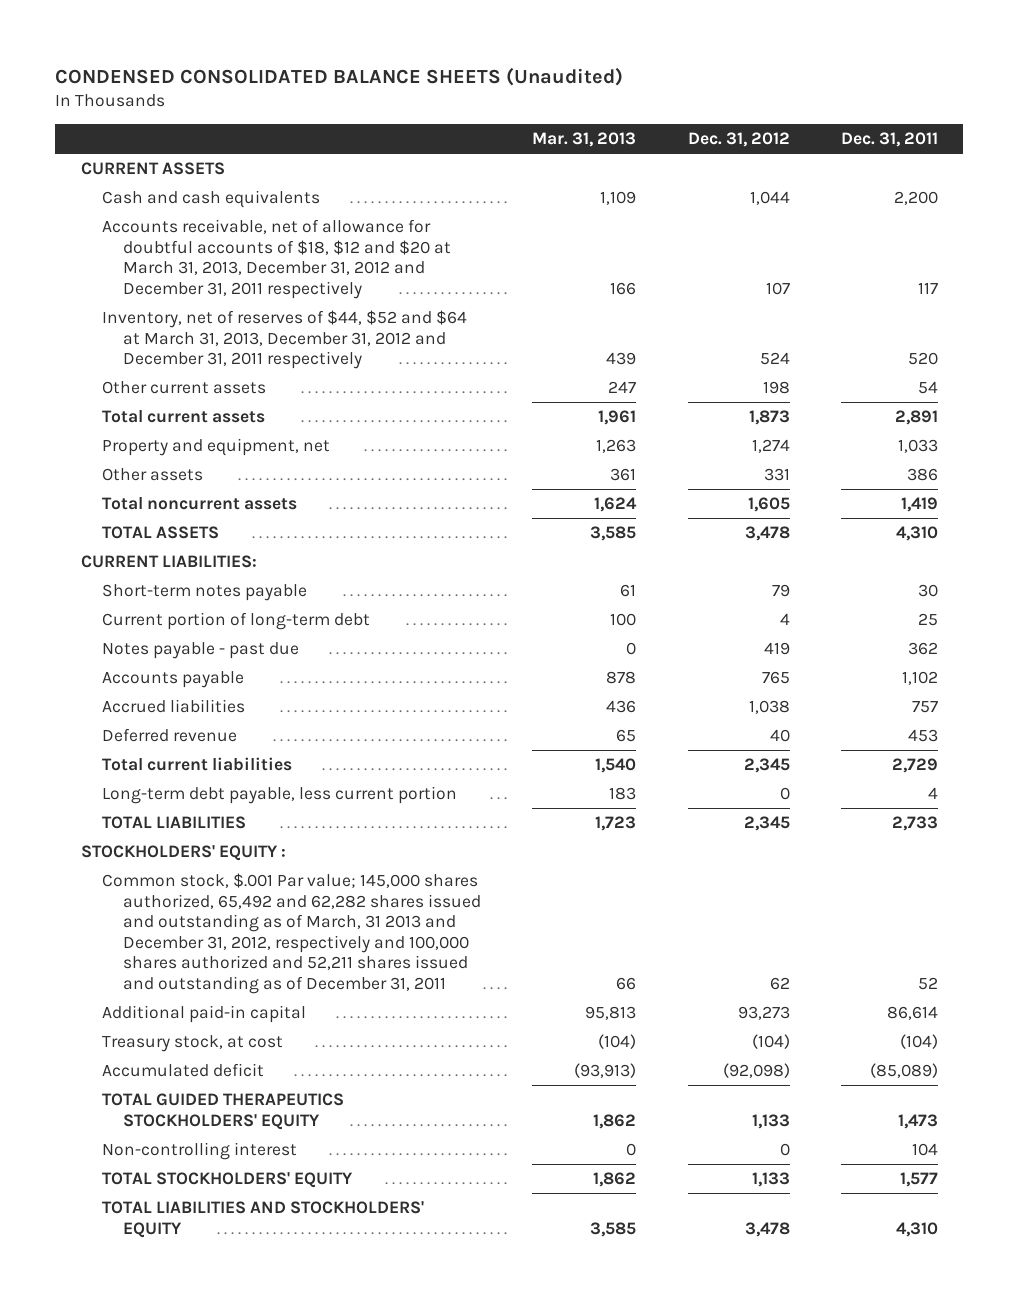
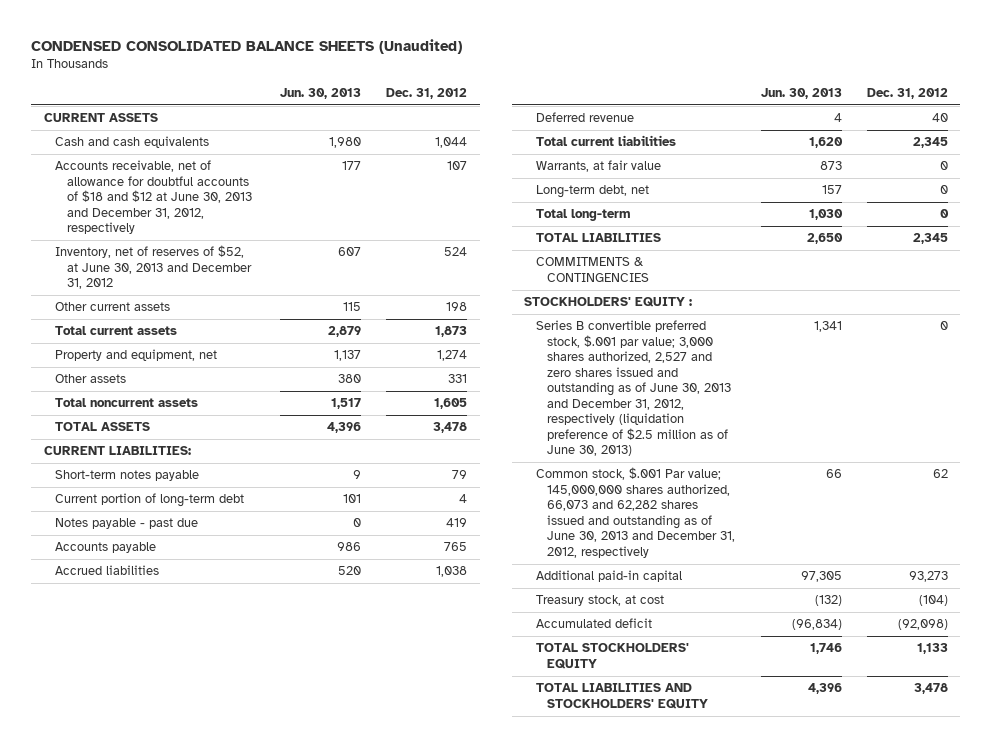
[532,132,637,148] Mar. 31, 2013 -> none
[840,132,938,148] Dec. 31, 2011 -> none
none -> [280,87,362,99] Jun. 30, 2013
[102,219,452,299] Accounts receivable, net of allowance for doubtful accounts of $18, $12 and $20 at March 31, 2013, December 31, 2012 and December 31, 2011 respectively -> [55,160,252,235] Accounts receivable, net of allowance for doubtful accounts of $18 and $12 at June 30, 2013 and December 31, 2012, respectively
[102,310,468,370] Inventory, net of reserves of $44, $52 and $64 at March 31, 2013, December 31, 2012 and December 31, 2011 respectively -> [55,245,252,290] Inventory, net of reserves of $52, at June 30, 2013 and December 31, 2012
[102,786,458,805] Long-term debt payable, less current portion -> none
none -> [535,160,661,173] Warrants, at fair value
none -> [535,185,649,199] Long-term debt, net
none -> [535,209,631,222] Total long-term
none -> [535,257,650,282] COMMITMENTS & CONTINGENCIES
none -> [535,320,732,457] Series B convertible preferred stock, $.001 par value; 3,000 shares authorized, 2,527 and zero shares issued and outstanding as of June 30, 2013 and December 31, 2012, respectively (liquidation preference of $2.5 million as of June 30, 2013)
[102,873,482,994] Common stock, $.001 Par value; 145,000 shares authorized, 65,492 and 62,282 shares issued and outstanding as of March, 31 2013 and December 31, 2012, respectively and 100,000 shares authorized and 52,211 shares issued and outstanding as of December 31, 2011 -> [535,467,736,558] Common stock, $.001 Par value; 145,000,000 shares authorized, 66,073 and 62,282 shares issued and outstanding as of June 30, 2013 and December 31, 2012, respectively
[102,1093,345,1130] TOTAL GUIDED THERAPEUTICS STOCKHOLDERS' EQUITY -> none
[102,1142,298,1161] Non-controlling interest -> none

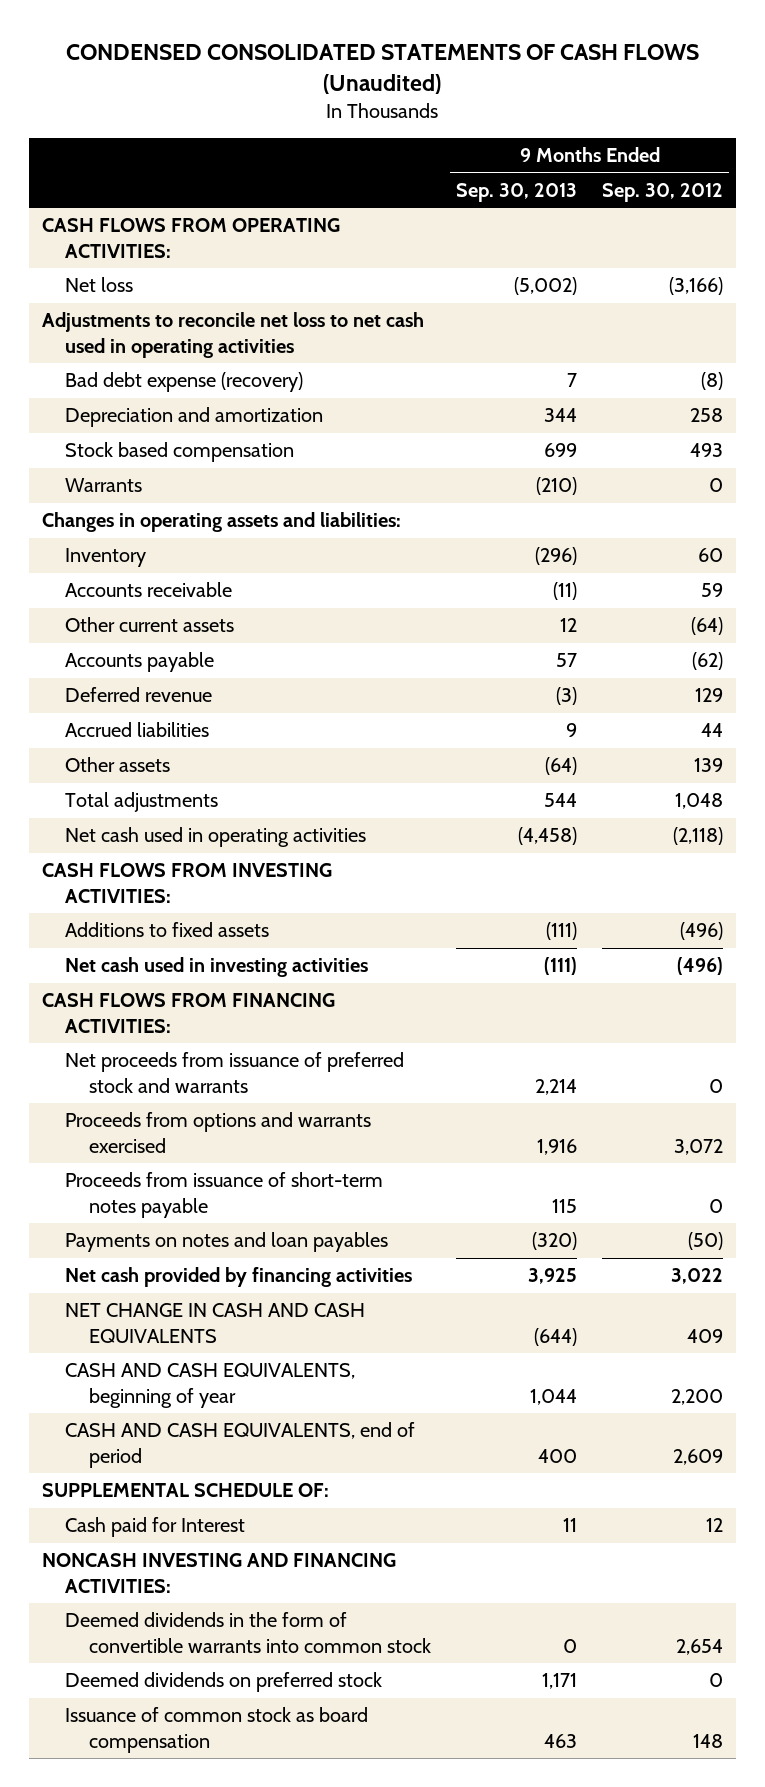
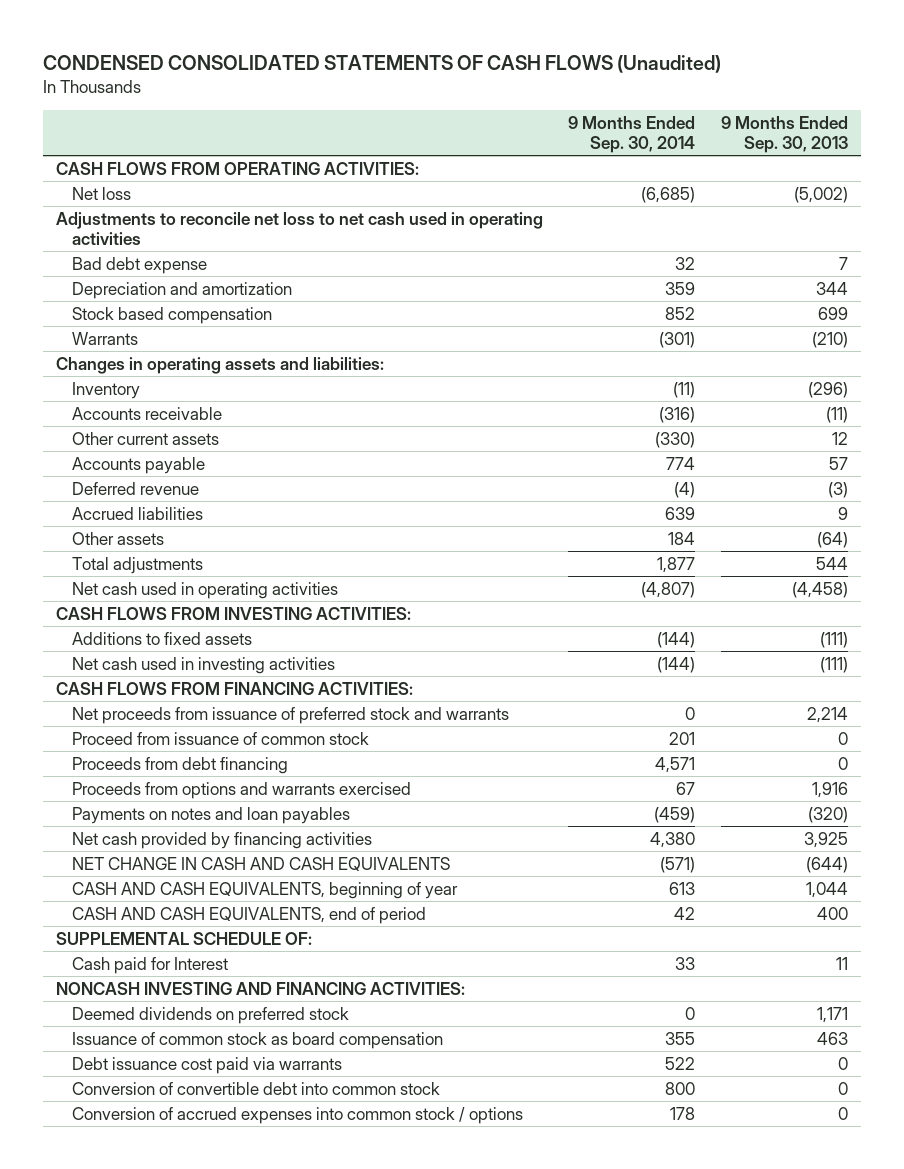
[602,182,724,202] Sep. 30, 2012 -> none
none -> [568,115,696,153] 9 Months Ended Sep. 30, 2014
[65,372,304,393] Bad debt expense (recovery) -> [72,256,208,274] Bad debt expense
none -> [72,731,370,745] Proceed from issuance of common stock
none -> [72,756,289,774] Proceeds from debt financing
[65,1172,384,1218] Proceeds from issuance of short-term notes payable -> none
[65,1612,432,1653] Deemed dividends in the form of convertible warrants into common stock -> none
none -> [72,1056,343,1074] Debt issuance cost paid via warrants
none -> [72,1081,441,1095] Conversion of convertible debt into common stock
none -> [72,1106,524,1124] Conversion of accrued expenses into common stock / options

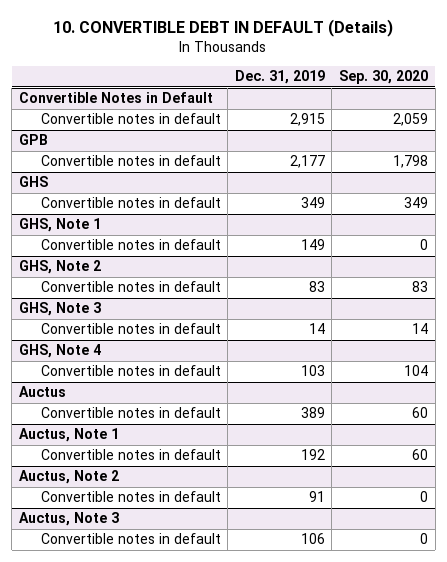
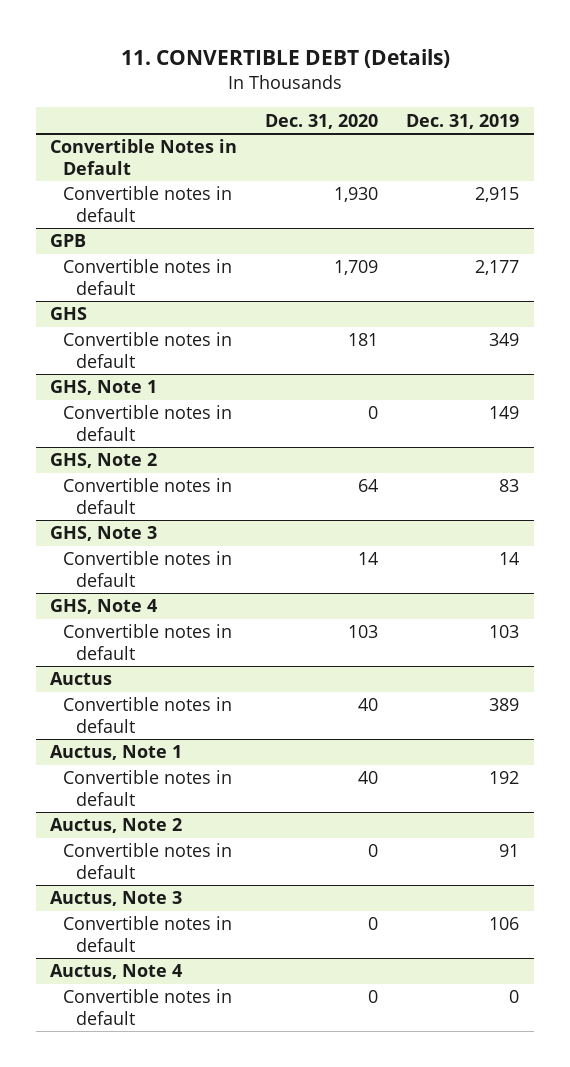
[53,19,394,38] 10. CONVERTIBLE DEBT IN DEFAULT (Details) -> [120,48,450,68] 11. CONVERTIBLE DEBT (Details)
[338,70,428,85] Sep. 30, 2020 -> none
none -> [265,113,379,129] Dec. 31, 2020
none -> [50,964,183,980] Auctus, Note 4
none -> [63,989,233,1025] Convertible notes in default

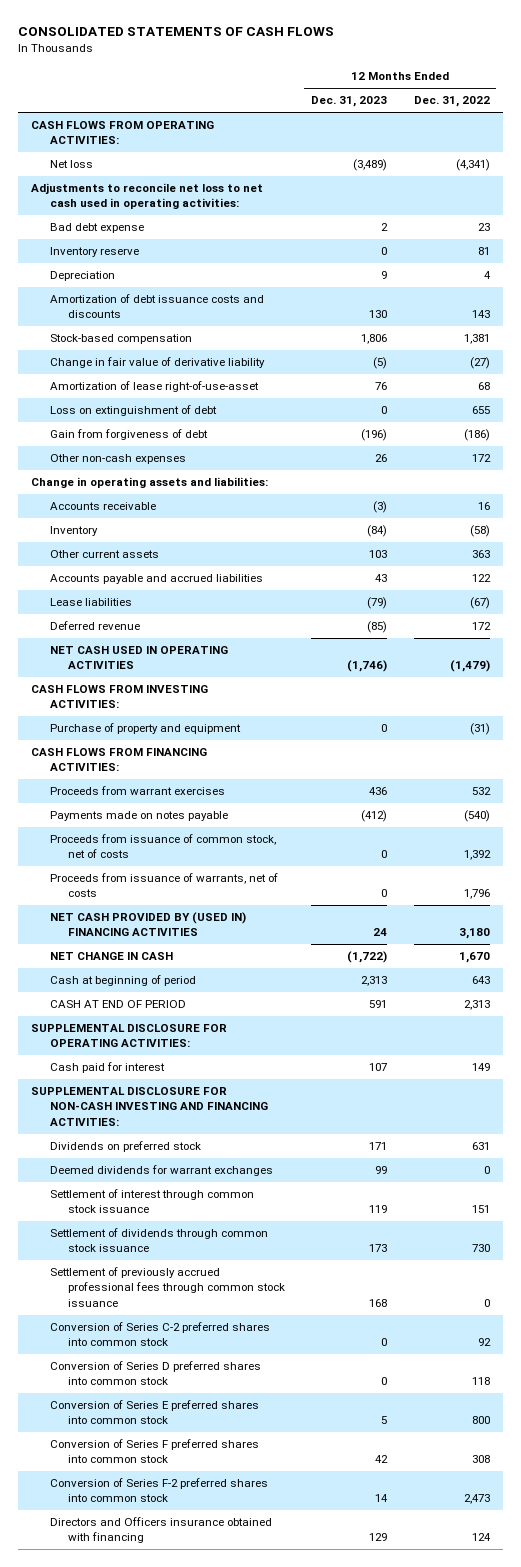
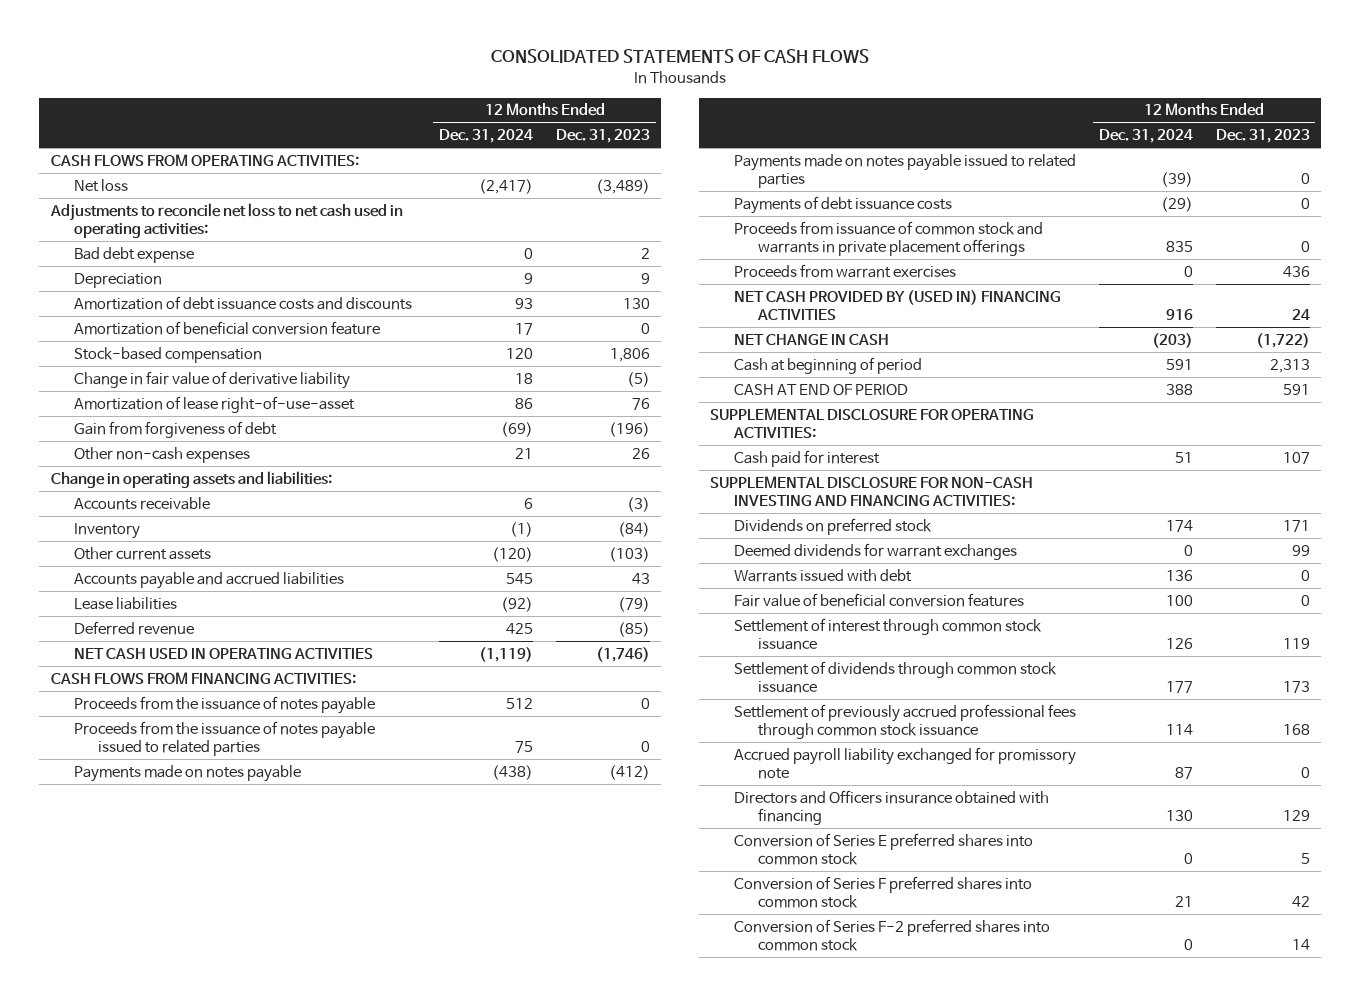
[413,96,490,108] Dec. 31, 2022 -> none
none -> [439,129,534,144] Dec. 31, 2024
[49,247,139,258] Inventory reserve -> none
none -> [74,320,381,335] Amortization of beneficial conversion feature
[49,405,217,417] Loss on extinguishment of debt -> none
[369,550,388,559] 103 -> [608,546,650,562] (103)
[31,685,209,709] CASH FLOWS FROM INVESTING ACTIVITIES: -> none
[49,723,241,735] Purchase of property and equipment -> none
none -> [74,695,376,714] Proceeds from the issuance of notes payable
none -> [74,720,376,756] Proceeds from the issuance of notes payable issued to related parties
[49,834,276,859] Proceeds from issuance of common stock, net of costs -> none
[49,873,278,898] Proceeds from issuance of warrants, net of costs -> none
none -> [733,153,1076,188] Payments made on notes payable issued to related parties
none -> [733,195,952,214] Payments of debt issuance costs
none -> [733,220,1043,256] Proceeds from issuance of common stock and warrants in private placement offerings
[49,786,225,796] Proceeds from warrant exercises -> [733,263,956,278] Proceeds from warrant exercises
none -> [733,568,912,582] Warrants issued with debt
none -> [733,592,1024,607] Fair value of beneficial conversion features
[49,1322,270,1347] Conversion of Series C-2 preferred shares into common stock -> none
[49,1361,261,1386] Conversion of Series D preferred shares into common stock -> none
none -> [733,746,1076,779] Accrued payroll liability exchanged for promissory note
[49,1517,272,1544] Directors and Officers insurance obtained with financing -> [733,789,1049,825] Directors and Officers insurance obtained with financing

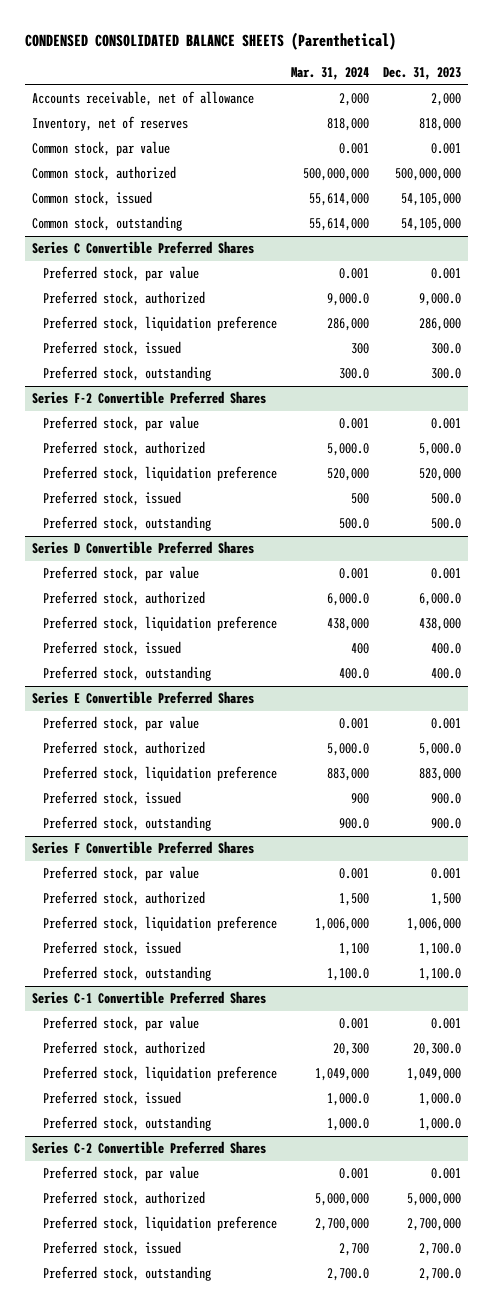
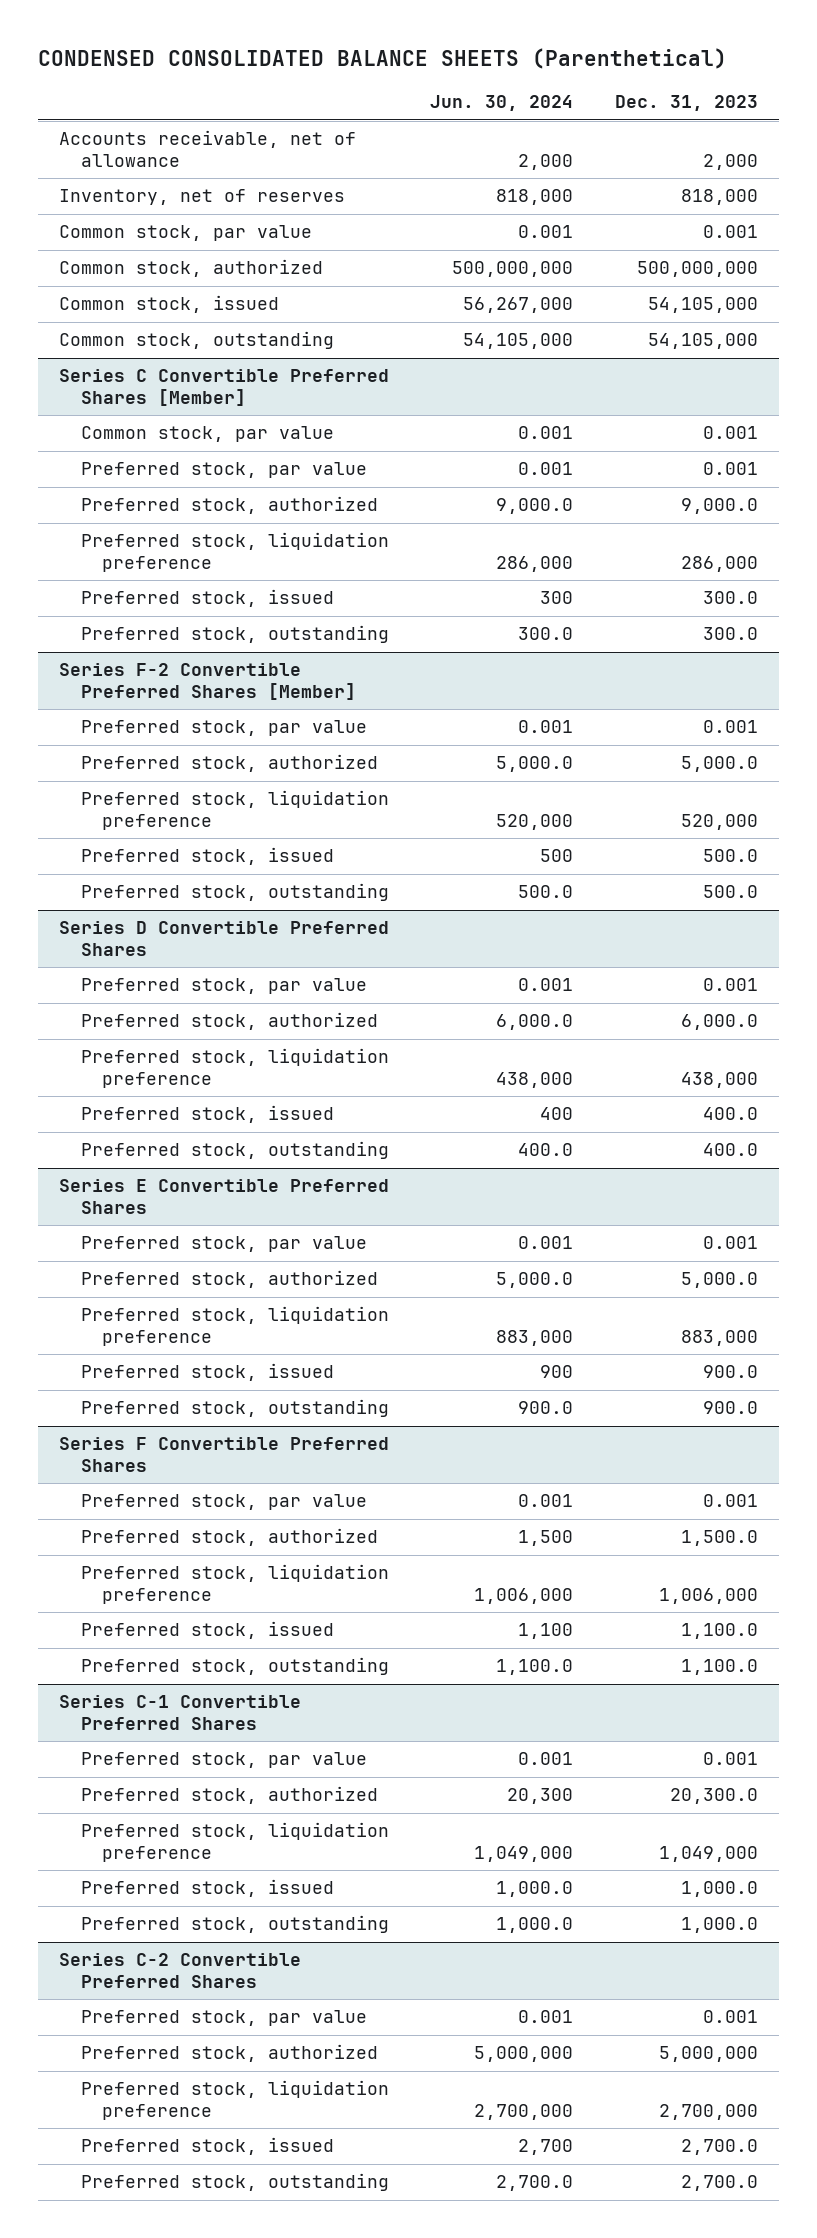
[291,67,370,81] Mar. 31, 2024 -> none
none -> [430,95,574,112] Jun. 30, 2024
[31,241,254,255] Series C Convertible Preferred Shares -> [58,369,389,407] Series C Convertible Preferred Shares [Member]
none -> [80,426,334,443] Common stock, par value
[31,391,266,405] Series F-2 Convertible Preferred Shares -> [58,663,356,701] Series F-2 Convertible Preferred Shares [Member]
[431,893,462,907] 1,500 -> [681,1530,759,1547] 1,500.0

